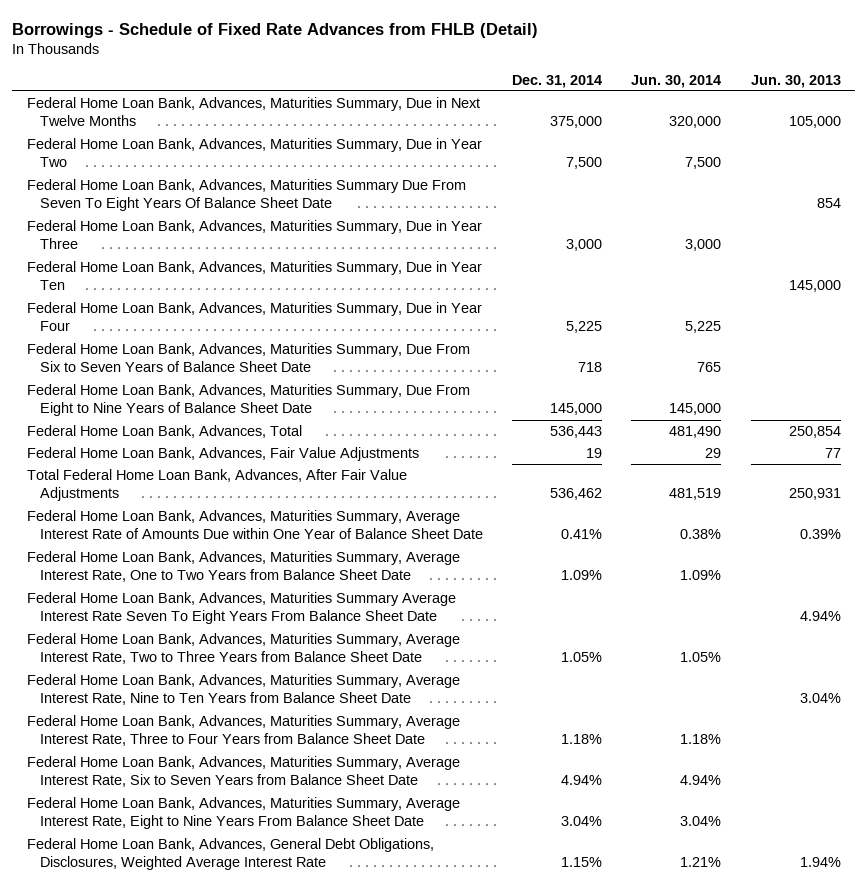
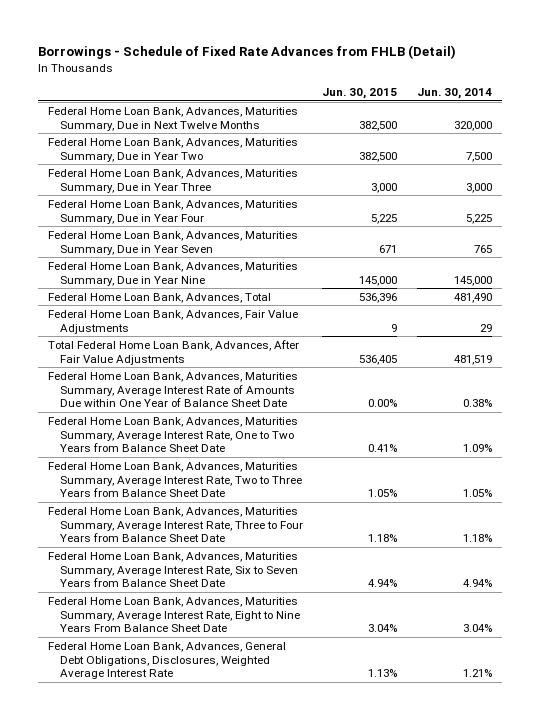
[511,74,602,88] Dec. 31, 2014 -> none
[750,74,841,88] Jun. 30, 2013 -> none
none -> [322,87,398,99] Jun. 30, 2015
[26,179,466,212] Federal Home Loan Bank, Advances, Maturities Summary Due From Seven To Eight Years Of Balance Sheet Date -> none
[26,261,482,291] Federal Home Loan Bank, Advances, Maturities Summary, Due in Year Ten -> none
[26,343,470,373] Federal Home Loan Bank, Advances, Maturities Summary, Due From Six to Seven Years of Balance Sheet Date -> [48,230,299,255] Federal Home Loan Bank, Advances, Maturities Summary, Due in Year Seven
[26,384,470,417] Federal Home Loan Bank, Advances, Maturities Summary, Due From Eight to Nine Years of Balance Sheet Date -> [48,261,299,286] Federal Home Loan Bank, Advances, Maturities Summary, Due in Year Nine
[26,592,456,625] Federal Home Loan Bank, Advances, Maturities Summary Average Interest Rate Seven To Eight Years From Balance Sheet Date -> none
[26,674,460,706] Federal Home Loan Bank, Advances, Maturities Summary, Average Interest Rate, Nine to Ten Years from Balance Sheet Date -> none

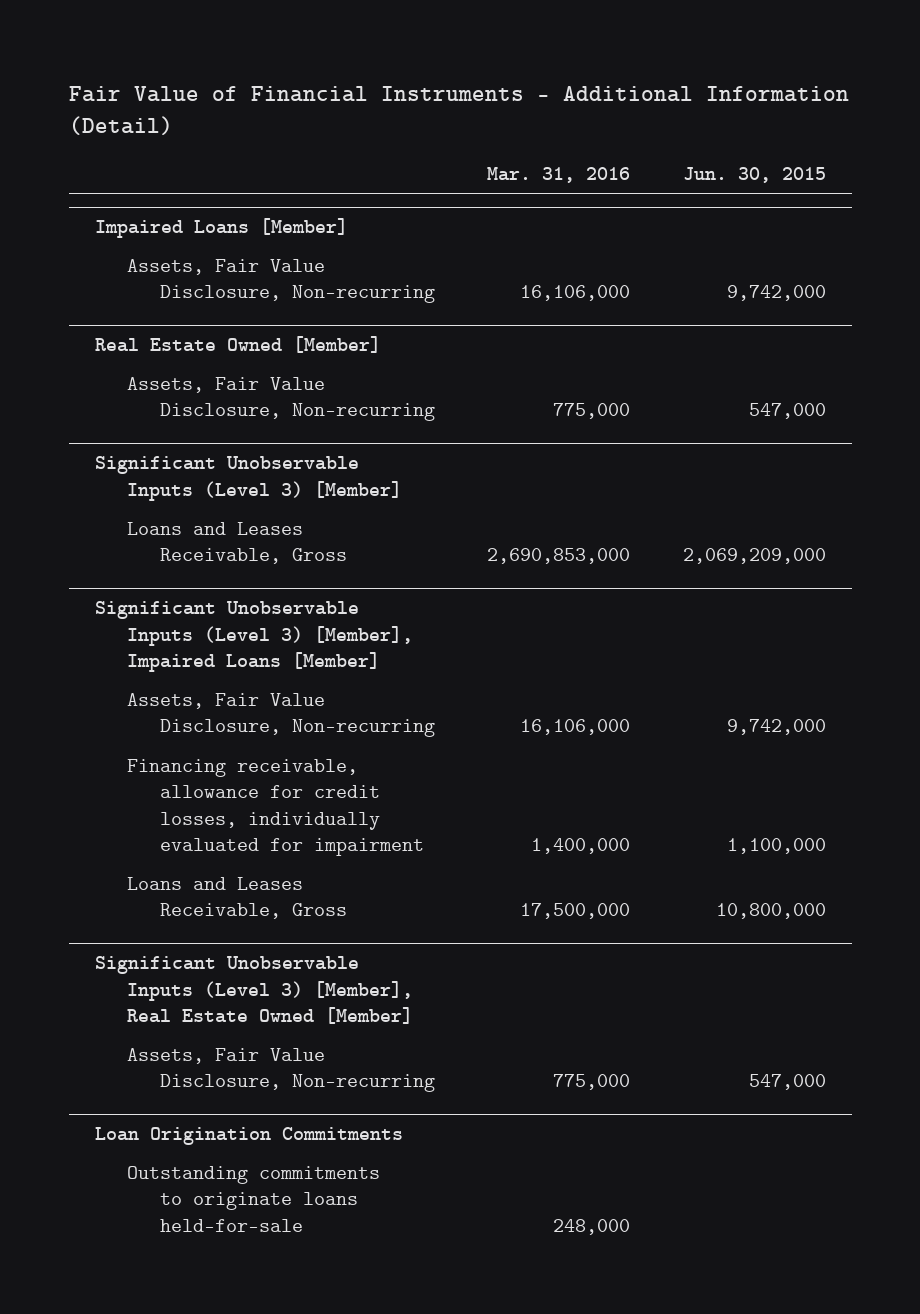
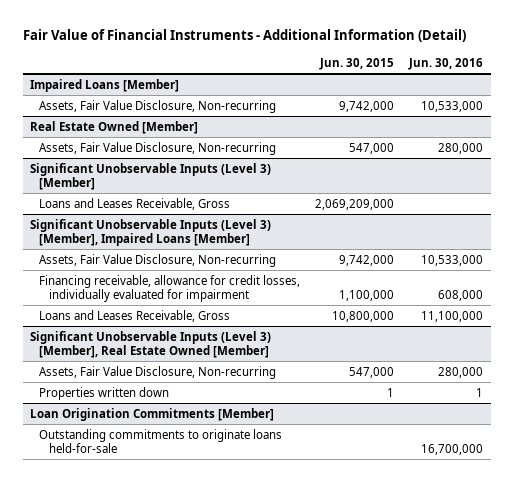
[487,167,631,184] Mar. 31, 2016 -> none
none -> [408,57,484,70] Jun. 30, 2016
none -> [39,386,170,400] Properties written down
[94,1127,403,1146] Loan Origination Commitments -> [30,407,275,421] Loan Origination Commitments [Member]

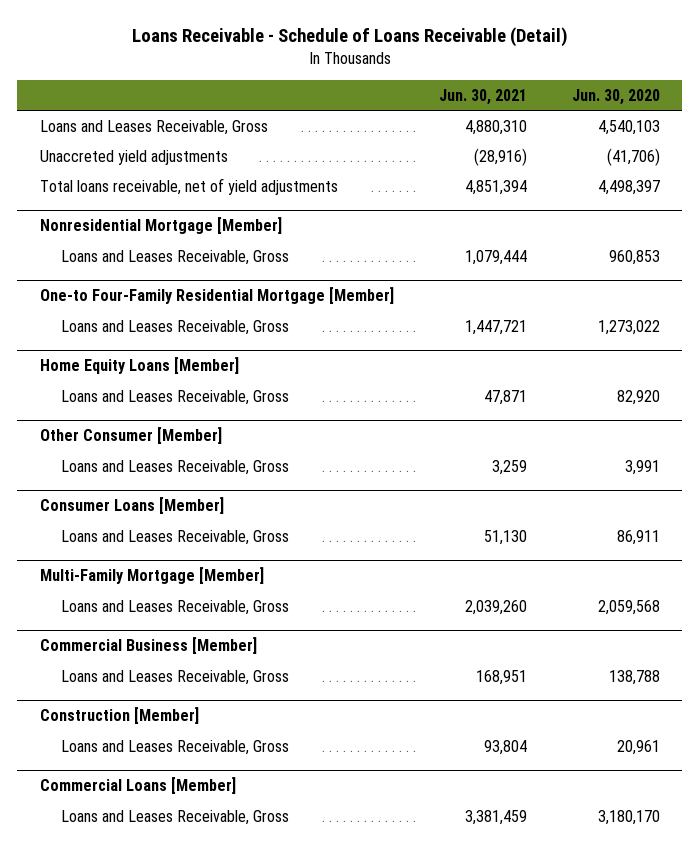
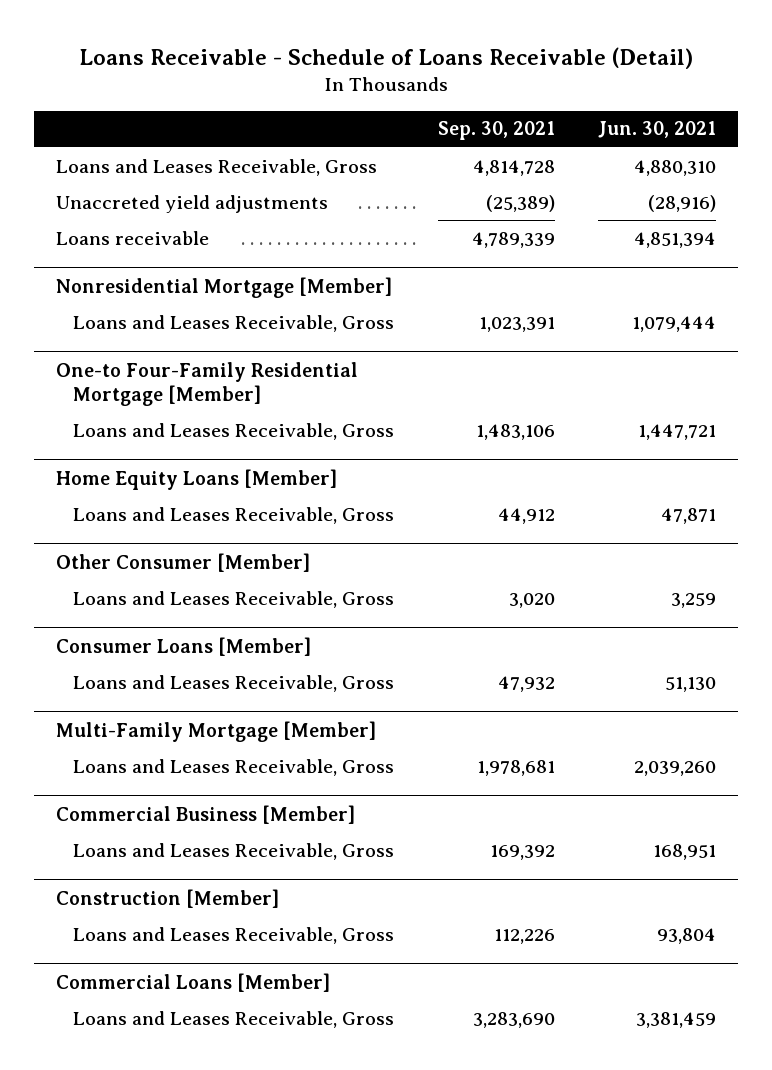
[571,89,660,106] Jun. 30, 2020 -> none
none -> [437,121,555,141] Sep. 30, 2021
[39,177,338,195] Total loans receivable, net of yield adjustments -> [55,230,209,245] Loans receivable

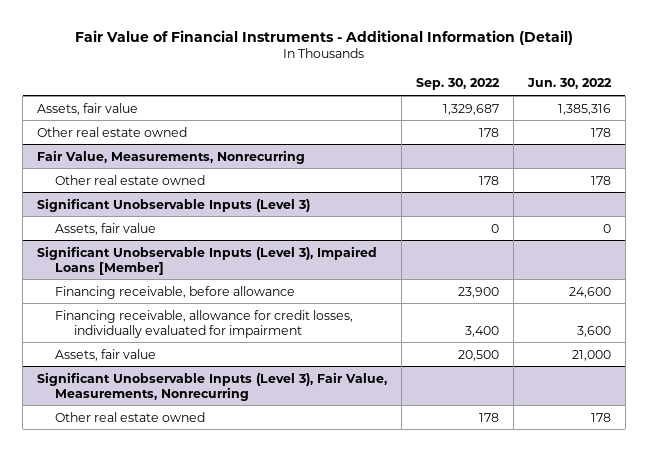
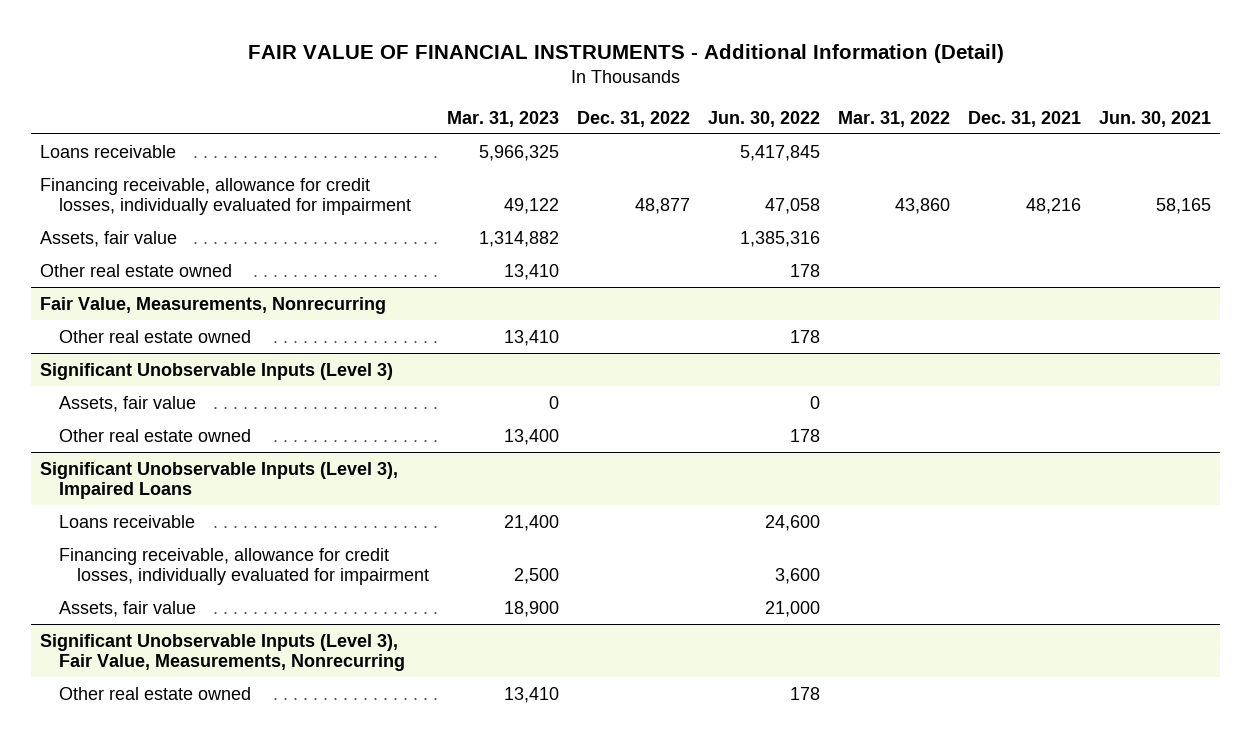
[74,29,573,45] Fair Value of Financial Instruments - Additional Information (Detail) -> [247,44,1004,64] FAIR VALUE OF FINANCIAL INSTRUMENTS - Additional Information (Detail)
[415,78,500,91] Sep. 30, 2022 -> none
none -> [447,110,560,127] Mar. 31, 2023
none -> [577,110,691,127] Dec. 31, 2022
none -> [838,110,951,127] Mar. 31, 2022
none -> [967,110,1081,127] Dec. 31, 2021
none -> [1098,110,1211,127] Jun. 30, 2021
none -> [40,144,177,158] Loans receivable
none -> [40,177,411,216] Financing receivable, allowance for credit losses, individually evaluated for impairment
none -> [58,428,251,442] Other real estate owned
[37,245,378,275] Significant Unobservable Inputs (Level 3), Impaired Loans [Member] -> [40,461,399,500] Significant Unobservable Inputs (Level 3), Impaired Loans
[55,285,296,299] Financing receivable, before allowance -> [58,514,195,528] Loans receivable

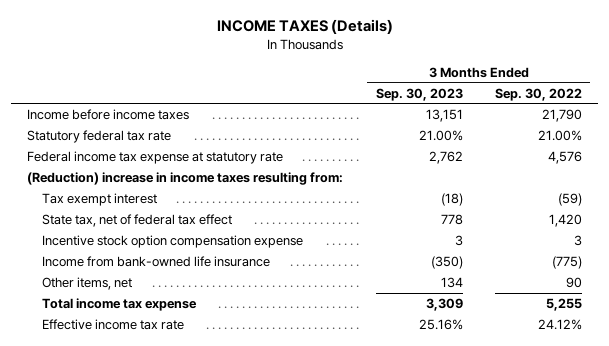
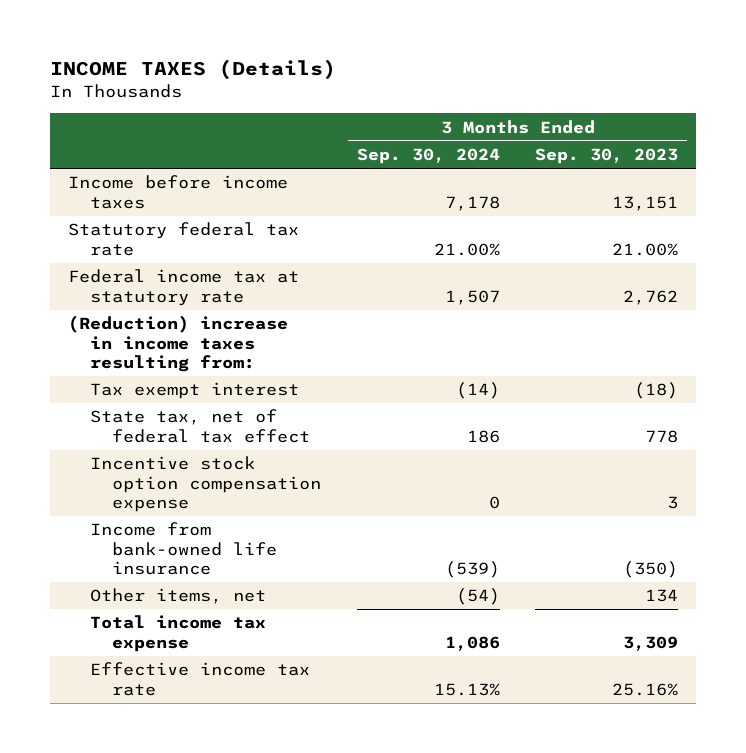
[495,87,583,101] Sep. 30, 2022 -> none
none -> [356,148,500,165] Sep. 30, 2024
[27,151,284,165] Federal income tax expense at statutory rate -> [67,269,299,306] Federal income tax at statutory rate

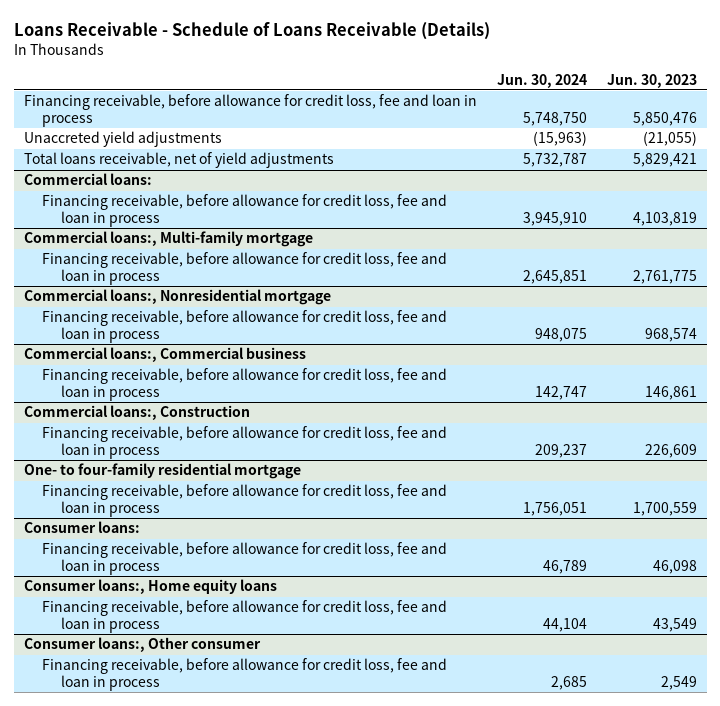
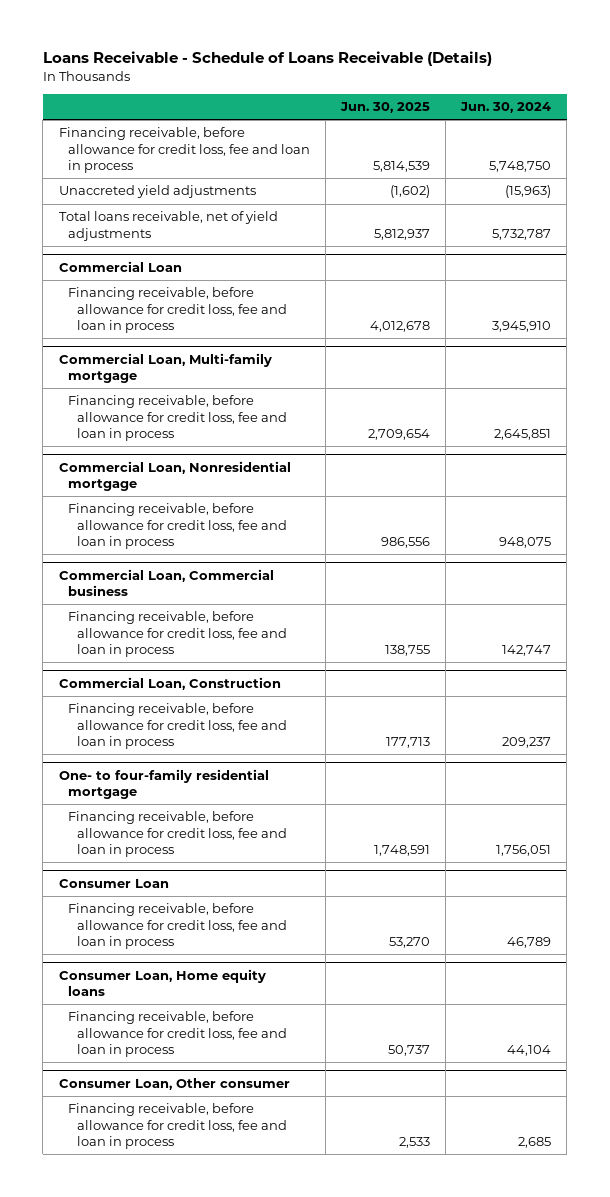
[606,73,697,88] Jun. 30, 2023 -> none
none -> [339,102,430,114] Jun. 30, 2025
[23,173,152,186] Commercial loans: -> [58,260,182,272] Commercial Loan
[23,231,313,248] Commercial loans:, Multi-family mortgage -> [58,352,272,383] Commercial Loan, Multi-family mortgage
[23,289,331,306] Commercial loans:, Nonresidential mortgage -> [58,460,291,491] Commercial Loan, Nonresidential mortgage
[23,347,306,363] Commercial loans:, Commercial business -> [58,568,274,596] Commercial Loan, Commercial business
[23,405,250,421] Commercial loans:, Construction -> [58,676,281,690] Commercial Loan, Construction
[23,521,140,534] Consumer loans: -> [58,878,169,888] Consumer Loan
[23,579,277,595] Consumer loans:, Home equity loans -> [58,968,266,996] Consumer Loan, Home equity loans
[23,637,261,653] Consumer loans:, Other consumer -> [58,1077,290,1090] Consumer Loan, Other consumer

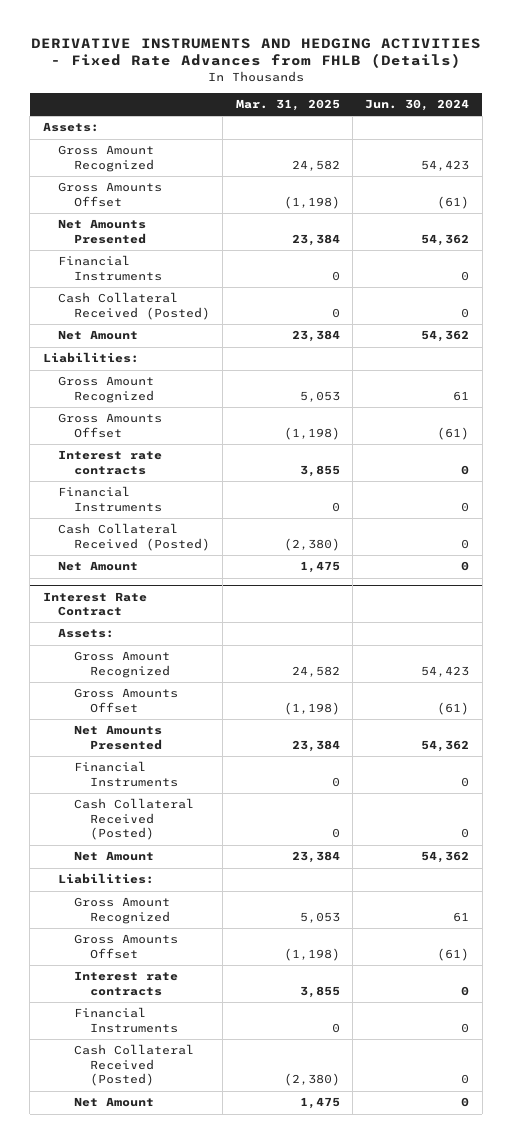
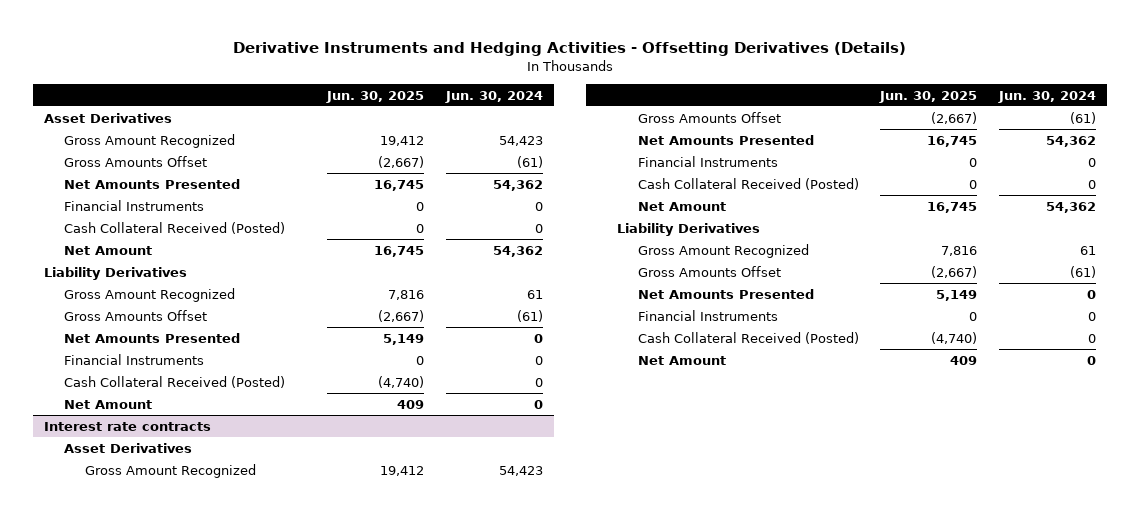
[30,37,481,69] DERIVATIVE INSTRUMENTS AND HEDGING ACTIVITIES - Fixed Rate Advances from FHLB (Details) -> [232,42,906,57] Derivative Instruments and Hedging Activities - Offsetting Derivatives (Details)
[235,98,340,111] Mar. 31, 2025 -> none
none -> [326,90,425,103] Jun. 30, 2025
[42,122,99,133] Assets: -> [43,112,172,123] Asset Derivatives
[42,352,139,364] Liabilities: -> [43,266,187,280] Liability Derivatives
[58,450,163,475] Interest rate contracts -> [64,332,241,343] Net Amounts Presented
[42,591,147,617] Interest Rate Contract -> [43,421,211,431] Interest rate contracts
[58,628,115,639] Assets: -> [64,442,193,453] Asset Derivatives
[58,873,155,885] Liabilities: -> [617,222,761,236] Liability Derivatives
[74,971,179,996] Interest rate contracts -> [637,288,814,299] Net Amounts Presented

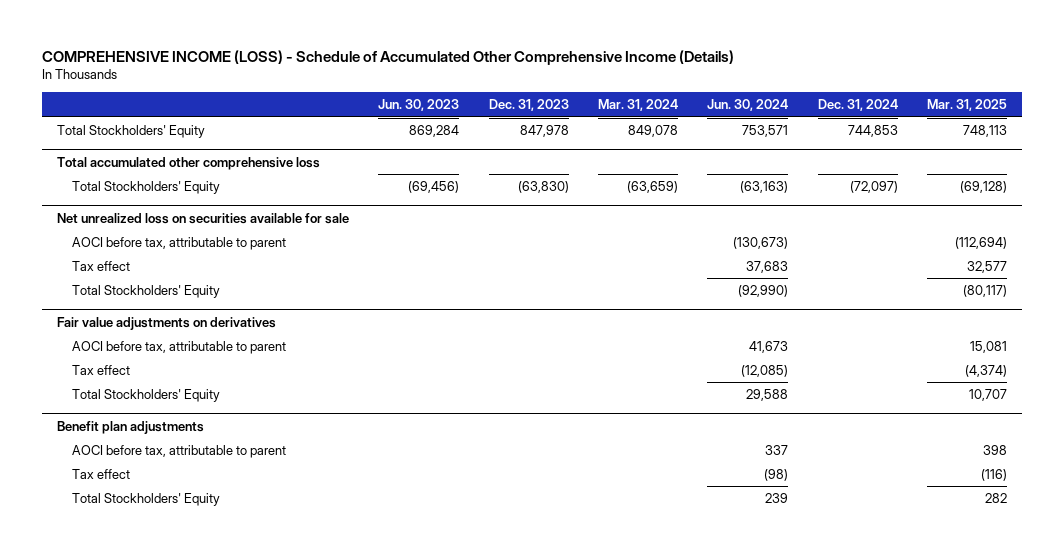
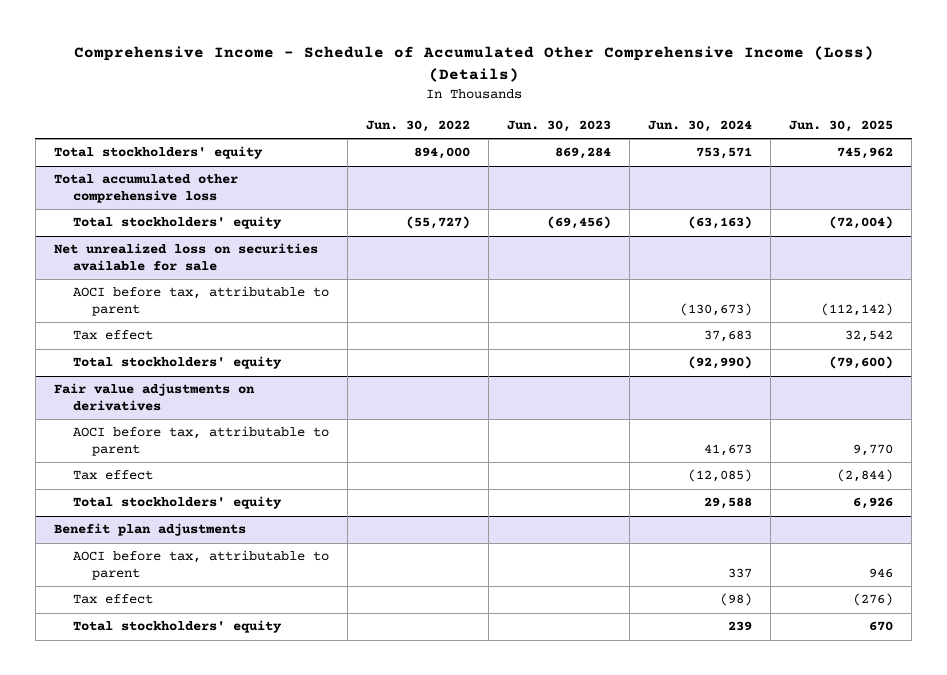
[41,50,734,66] COMPREHENSIVE INCOME (LOSS) - Schedule of Accumulated Other Comprehensive Income (Details) -> [73,45,874,82] Comprehensive Income - Schedule of Accumulated Other Comprehensive Income (Loss) (Details)
[488,99,569,112] Dec. 31, 2023 -> none
[598,99,679,112] Mar. 31, 2024 -> none
[817,99,898,112] Dec. 31, 2024 -> none
[927,99,1008,112] Mar. 31, 2025 -> none
none -> [365,120,470,133] Jun. 30, 2022
none -> [789,120,894,133] Jun. 30, 2025
[56,124,205,138] Total Stockholders' Equity -> [53,146,263,160] Total stockholders' equity
[72,180,221,194] Total Stockholders' Equity -> [72,216,282,230] Total stockholders' equity
[72,284,221,298] Total Stockholders' Equity -> [72,356,282,370] Total stockholders' equity
[72,388,221,402] Total Stockholders' Equity -> [72,496,282,510] Total stockholders' equity
[72,492,221,506] Total Stockholders' Equity -> [72,620,282,634] Total stockholders' equity

